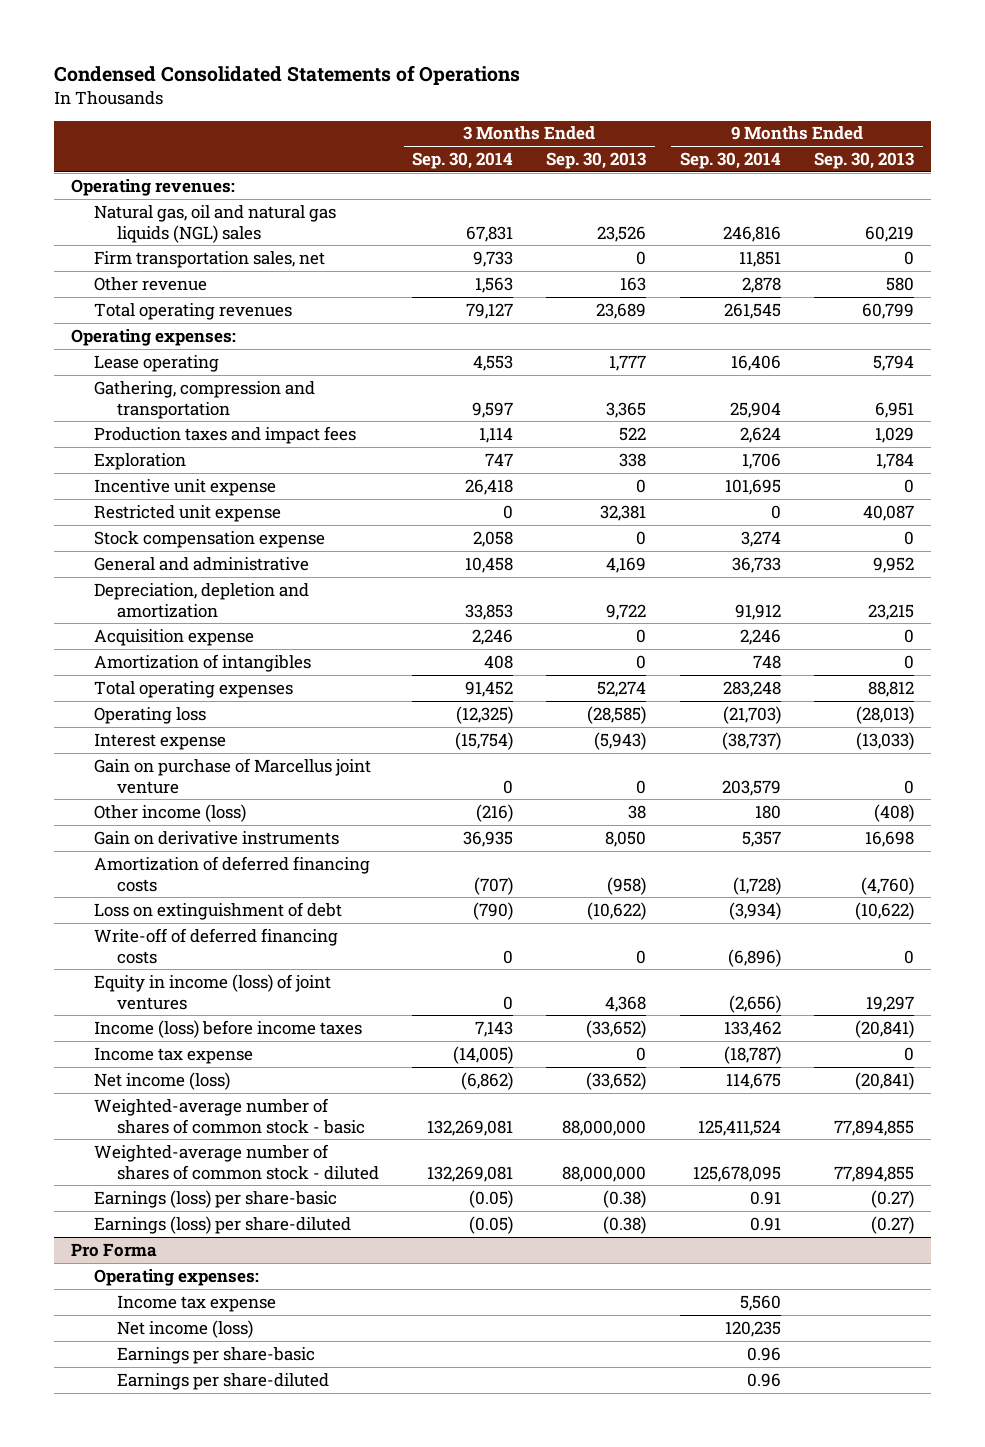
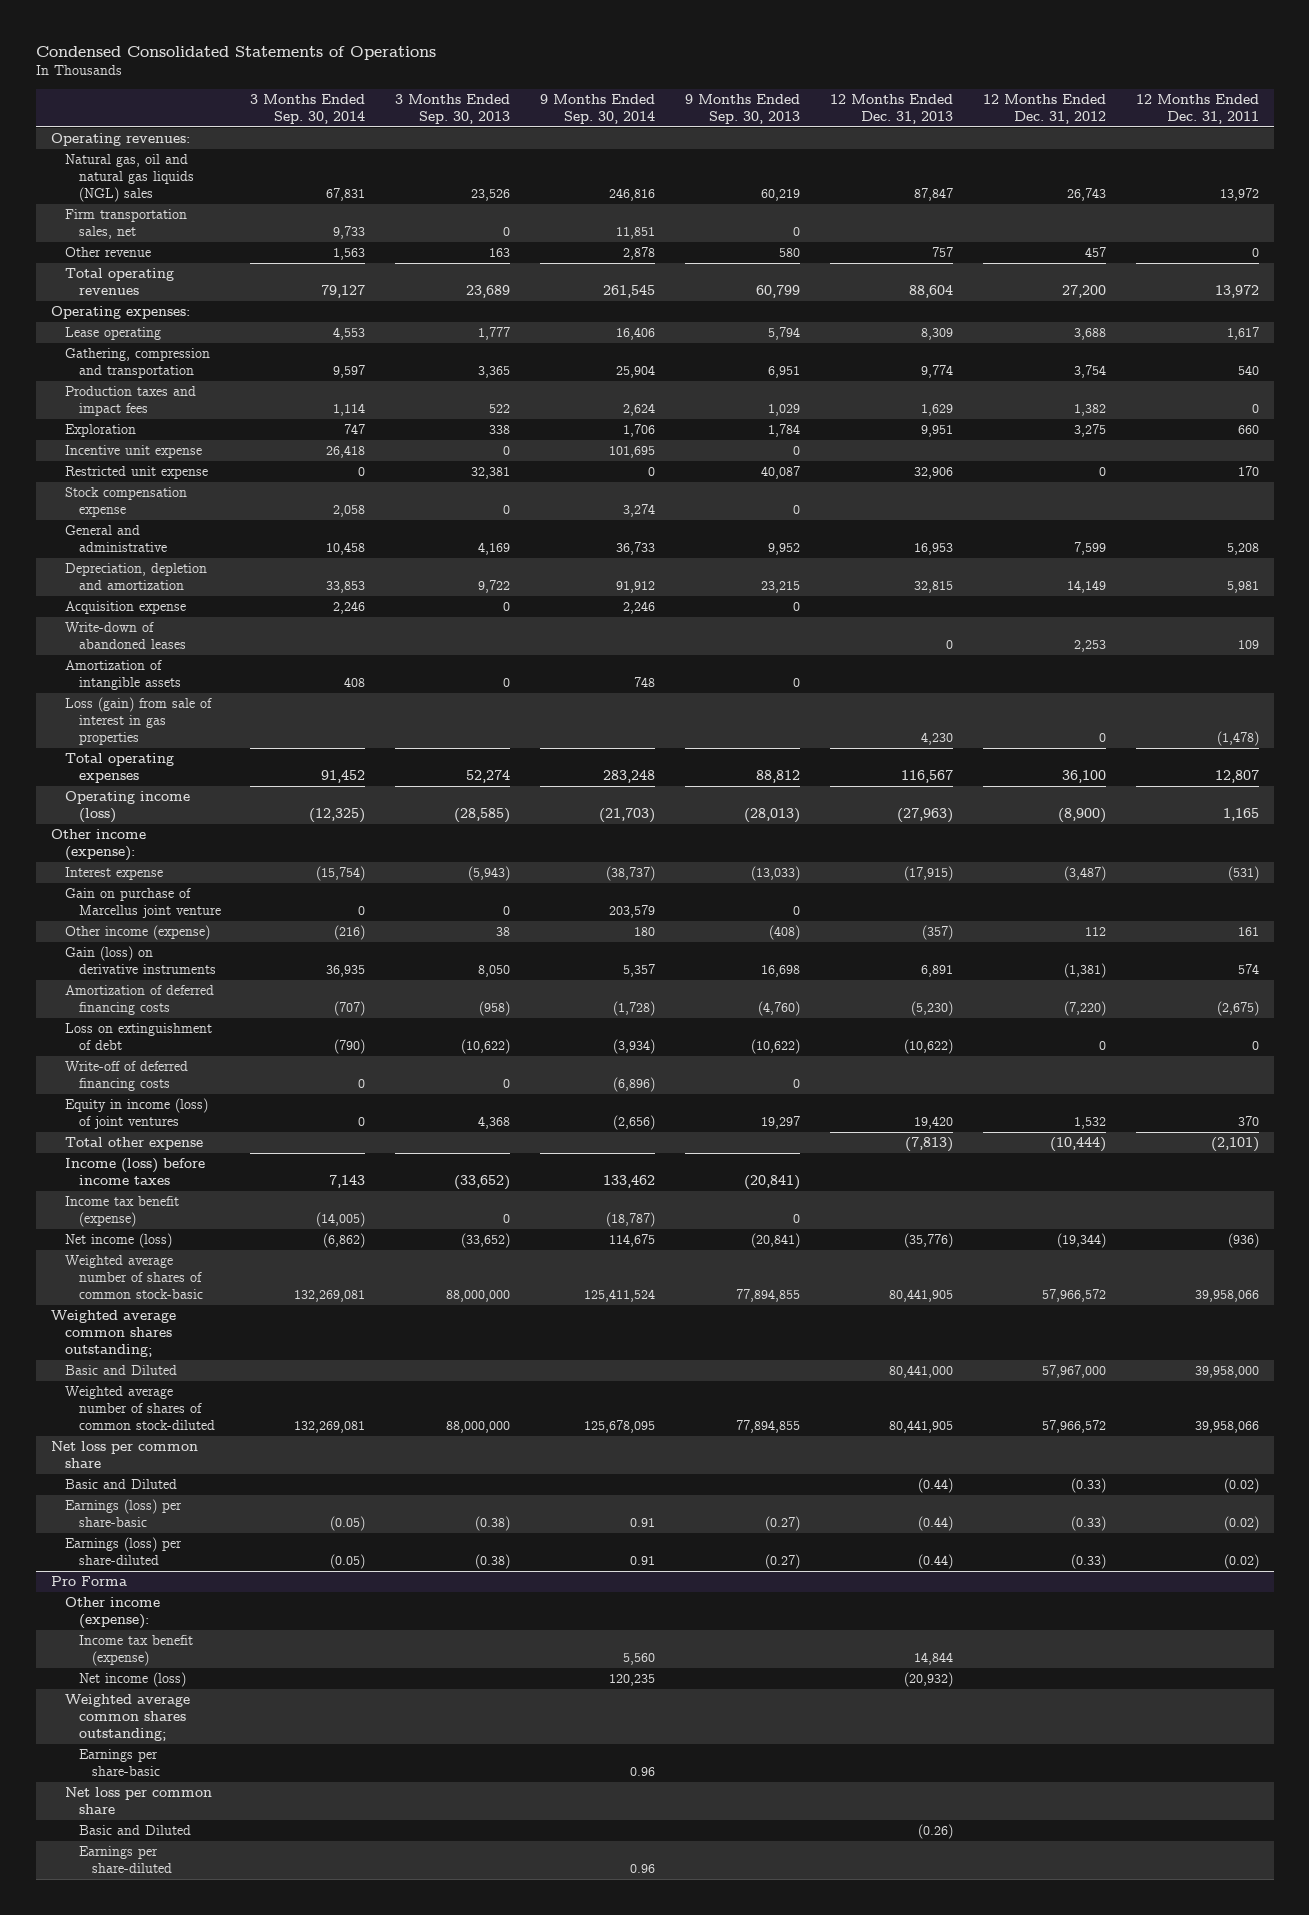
none -> [830,93,954,125] 12 Months Ended Dec. 31, 2013
none -> [982,93,1106,125] 12 Months Ended Dec. 31, 2012
none -> [1135,93,1259,125] 12 Months Ended Dec. 31, 2011
none -> [64,622,186,650] Write-down of abandoned leases
[93,653,311,672] Amortization of intangibles -> [64,660,181,691] Amortization of intangible assets
none -> [64,697,212,746] Loss (gain) from sale of interest in gas properties
[93,706,206,724] Operating loss -> [64,791,190,824] Operating income (loss)
none -> [50,829,146,862] Other income (expense):
[93,803,246,822] Other income (loss) -> [64,925,210,941] Other income (expense)
[93,830,339,845] Gain on derivative instruments -> [64,946,216,975] Gain (loss) on derivative instruments
none -> [64,1137,203,1151] Total other expense
[93,1046,253,1064] Income tax expense -> [64,1196,179,1228] Income tax benefit (expense)
[93,1097,365,1134] Weighted-average number of shares of common stock - basic -> [64,1255,203,1300] Weighted average number of shares of common stock-basic
none -> [50,1310,176,1358] Weighted average common shares outstanding;
none -> [64,1365,177,1376] Basic and Diluted
[93,1143,379,1180] Weighted-average number of shares of common stock - diluted -> [64,1386,215,1431] Weighted average number of shares of common stock-diluted
none -> [50,1441,198,1469] Net loss per common share
none -> [64,1479,177,1490] Basic and Diluted
[93,1268,259,1286] Operating expenses: -> none
none -> [64,1597,160,1630] Other income (expense):
[116,1294,276,1312] Income tax expense -> [78,1635,193,1667] Income tax benefit (expense)
none -> [64,1694,190,1742] Weighted average common shares outstanding;
none -> [64,1787,212,1815] Net loss per common share
none -> [78,1825,191,1836] Basic and Diluted

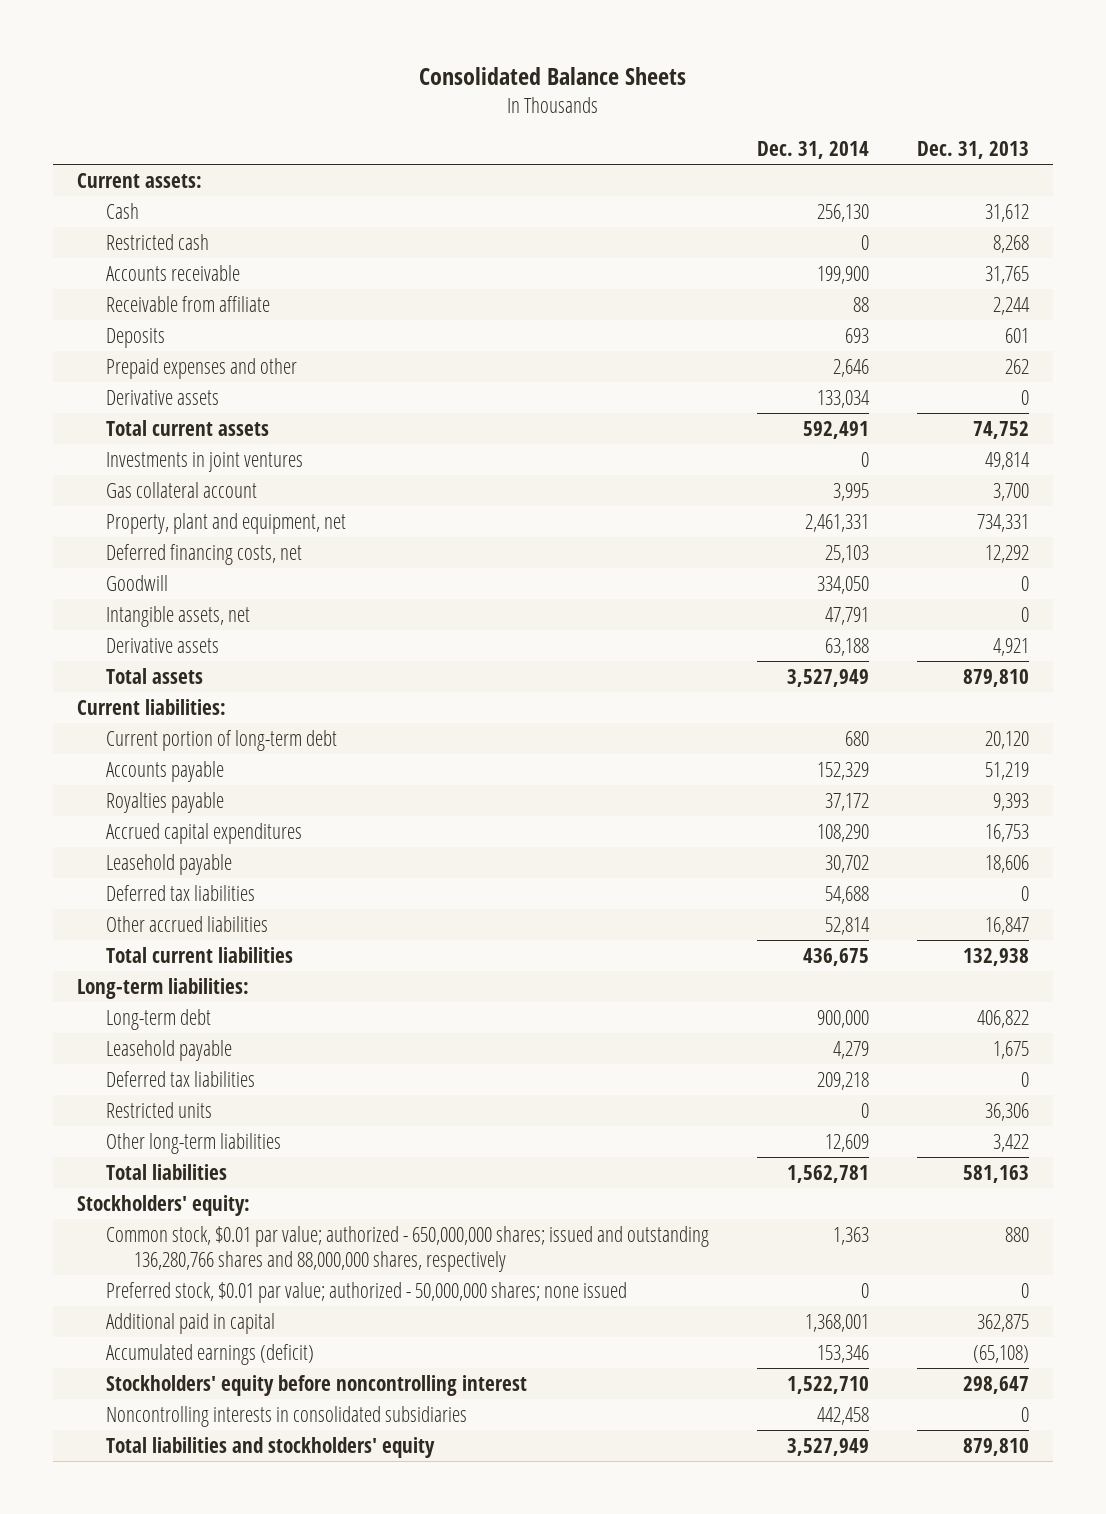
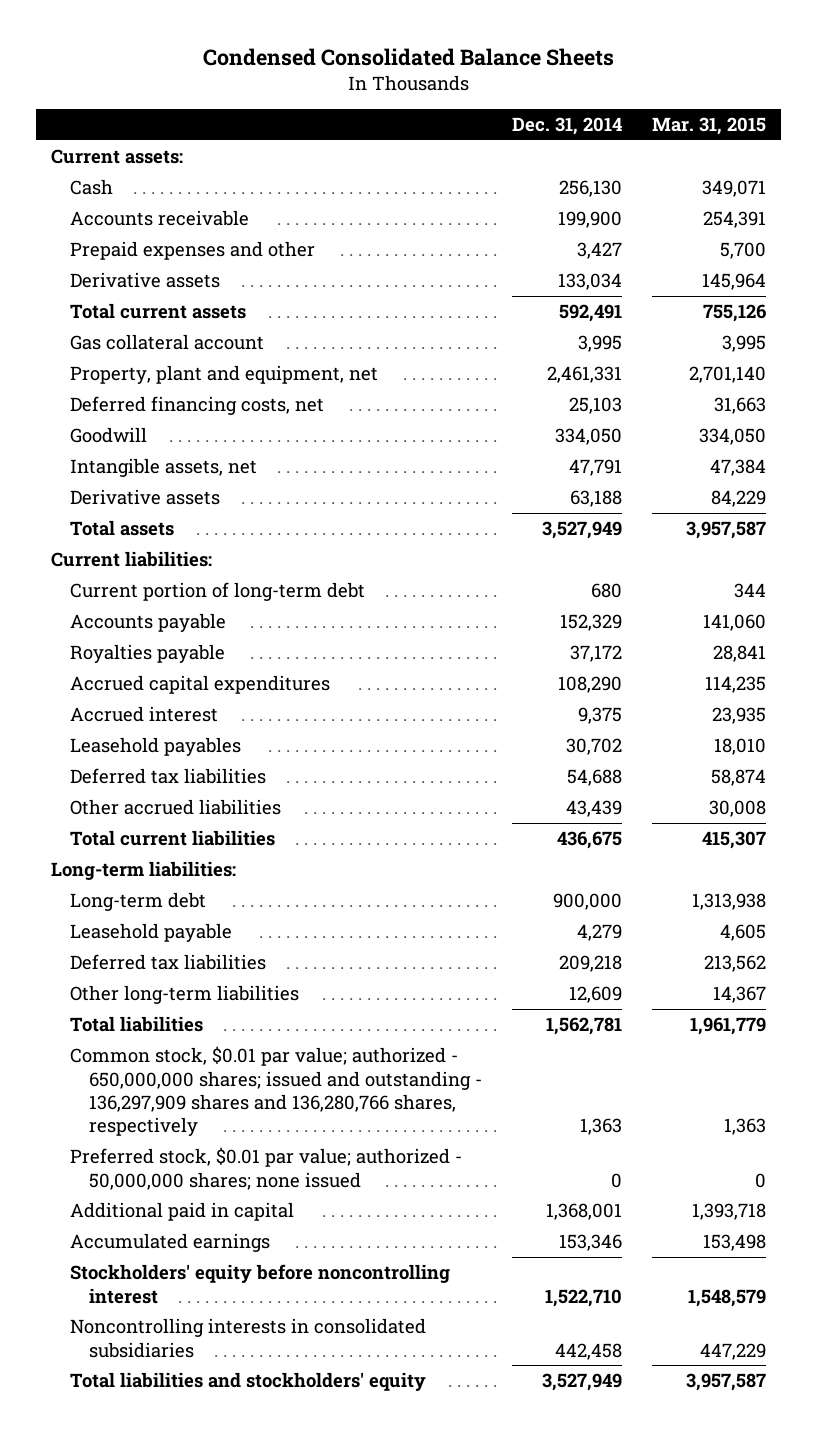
[419,67,687,86] Consolidated Balance Sheets -> [202,48,614,67] Condensed Consolidated Balance Sheets
[917,141,1030,160] Dec. 31, 2013 -> none
none -> [652,117,767,136] Mar. 31, 2015
[105,233,209,250] Restricted cash -> none
[105,295,270,312] Receivable from affiliate -> none
[105,327,165,348] Deposits -> none
[832,358,869,377] 2,646 -> [577,242,623,260] 3,427
[105,451,303,472] Investments in joint ventures -> none
none -> [70,706,219,723] Accrued interest
[105,853,232,875] Leasehold payable -> [70,737,242,757] Leasehold payables
[824,916,870,935] 52,814 -> [566,800,623,818] 43,439
[105,1101,212,1118] Restricted units -> none
[77,1194,251,1216] Stockholders' equity: -> none
[105,1225,709,1272] Common stock, $0.01 par value; authorized - 650,000,000 shares; issued and outstanding 136,280,766 shares and 88,000,000 shares, respectively -> [70,1046,483,1137] Common stock, $0.01 par value; authorized - 650,000,000 shares; issued and outstanding - 136,297,909 shares and 136,280,766 shares, respectively
[105,1343,314,1365] Accumulated earnings (deficit) -> [70,1233,271,1253] Accumulated earnings

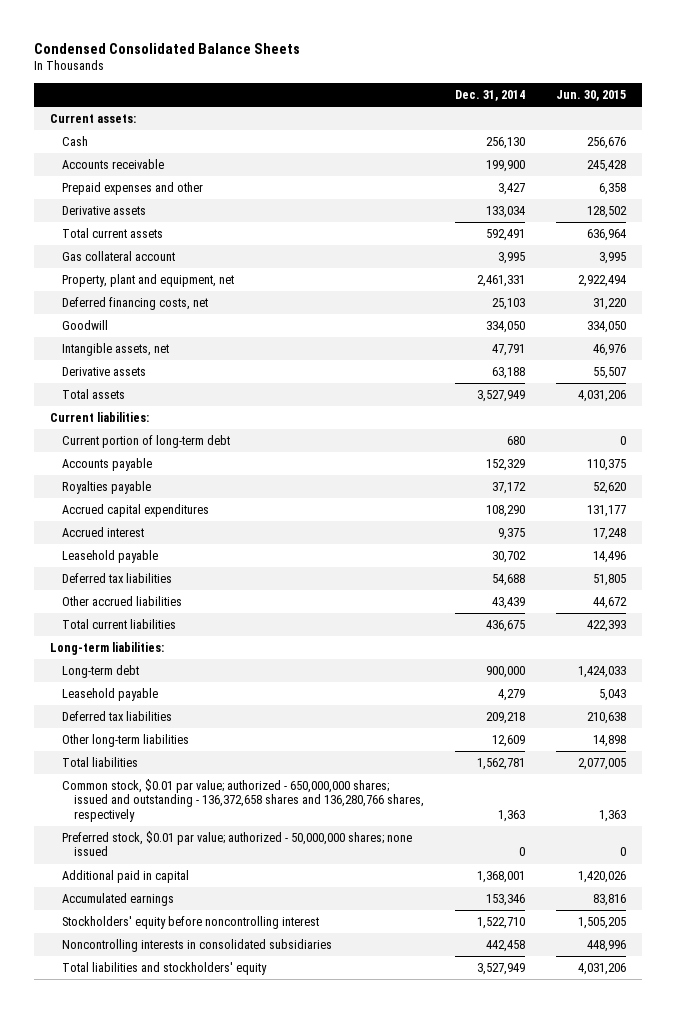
[652,117,767,136] Mar. 31, 2015 -> none
none -> [556,89,627,101] Jun. 30, 2015
[70,737,242,757] Leasehold payables -> [61,550,158,564] Leasehold payable
[70,1046,483,1137] Common stock, $0.01 par value; authorized - 650,000,000 shares; issued and outstanding - 136,297,909 shares and 136,280,766 shares, respectively -> [61,779,424,822] Common stock, $0.01 par value; authorized - 650,000,000 shares; issued and outstanding - 136,372,658 shares and 136,280,766 shares, respectively

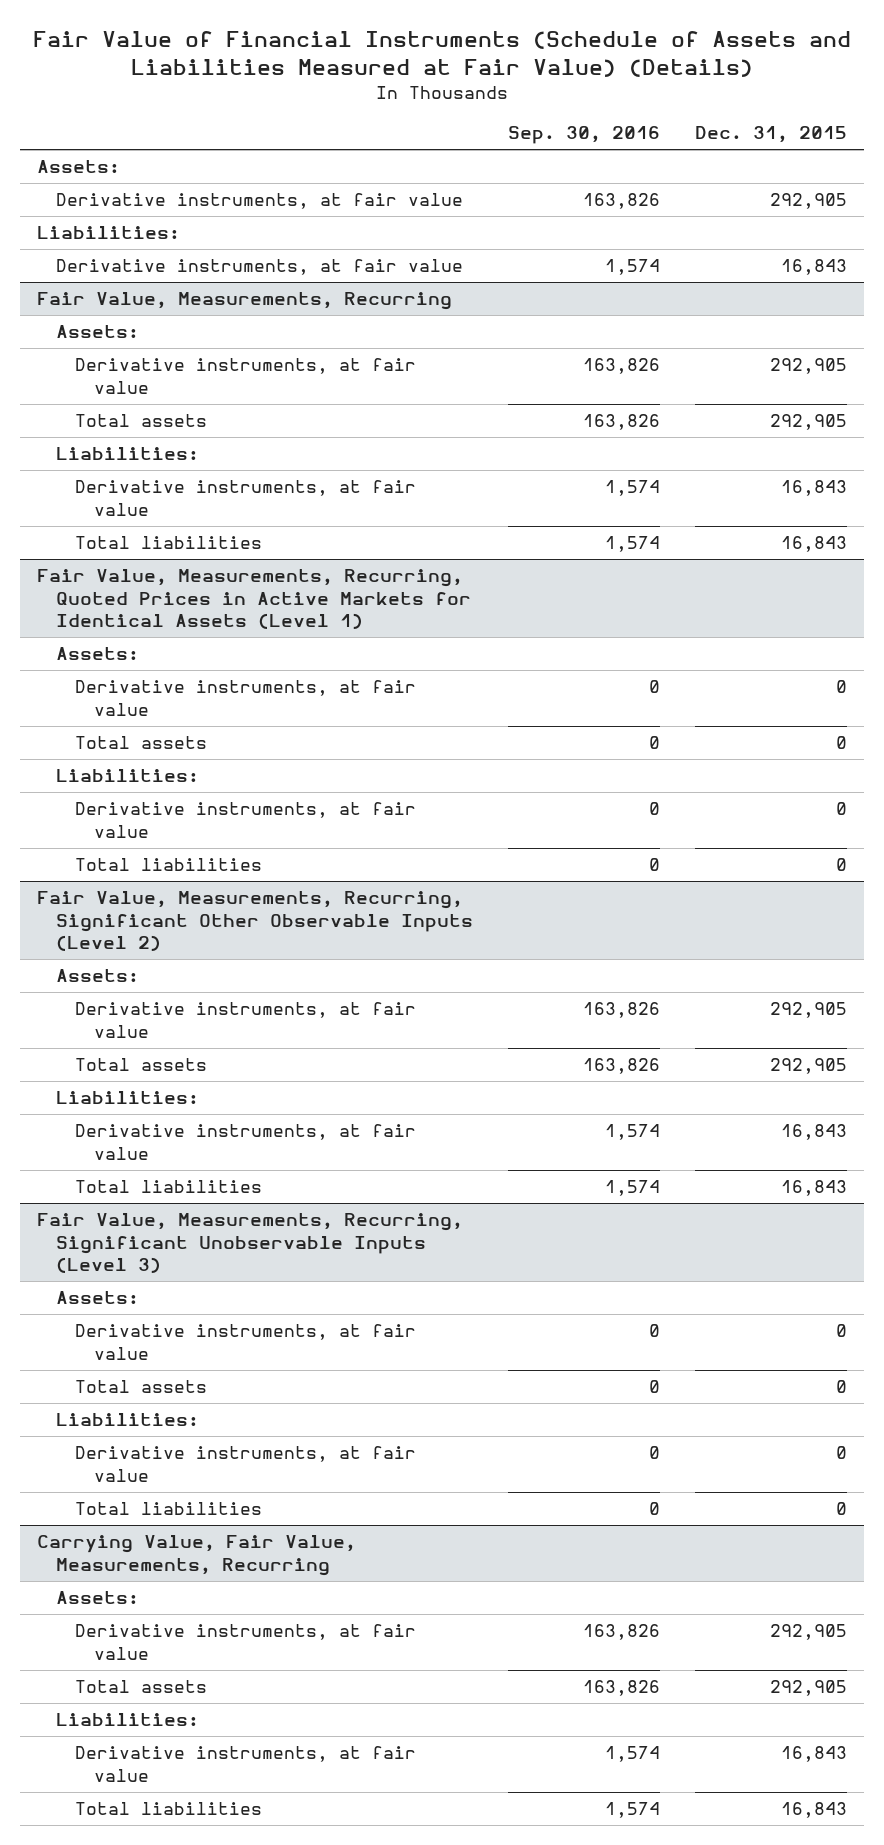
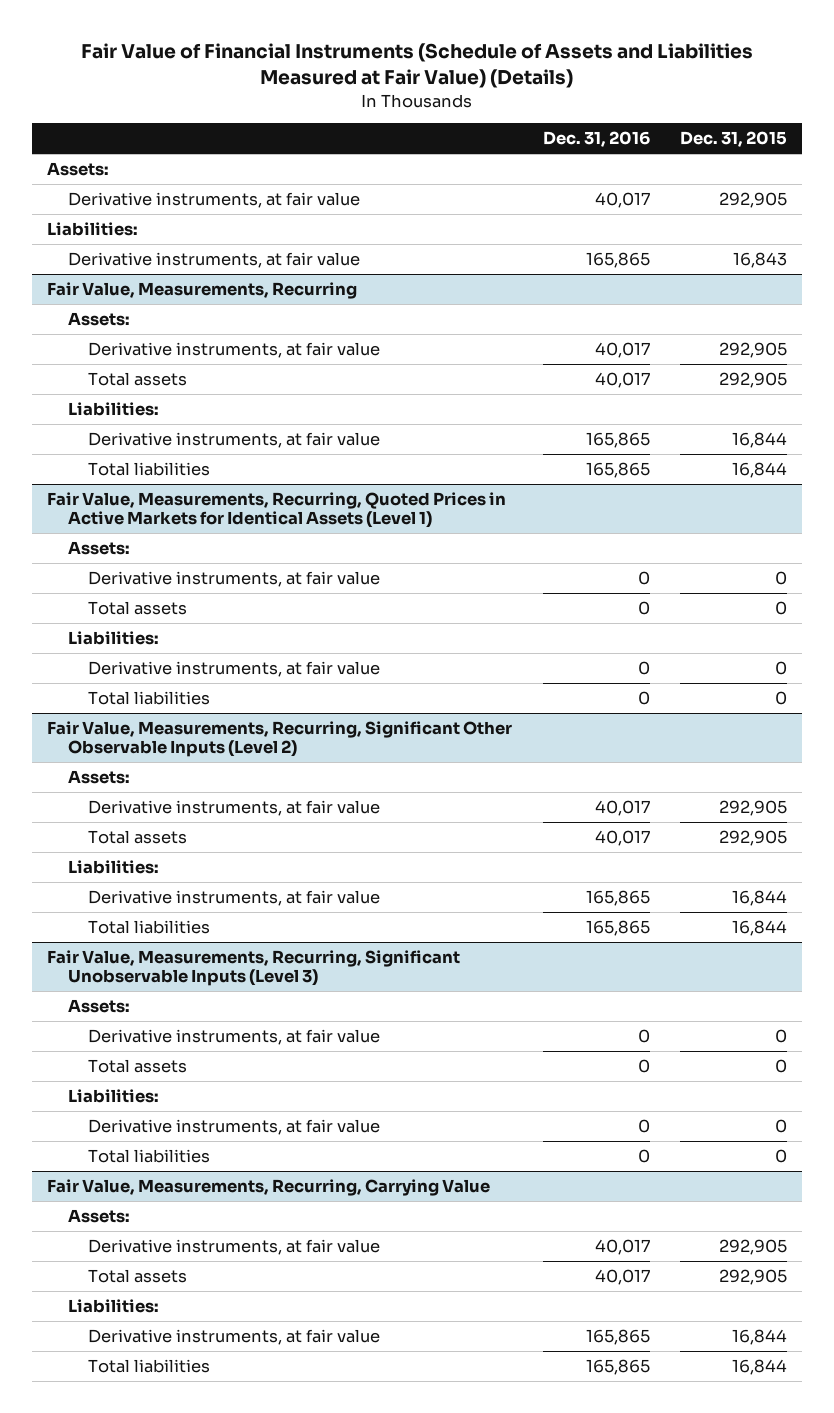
[508,126,661,145] Sep. 30, 2016 -> none
none -> [542,131,650,148] Dec. 31, 2016
[780,480,847,497] 16,843 -> [731,431,787,448] 16,844
[780,536,847,553] 16,843 -> [731,461,787,478] 16,844
[780,1124,847,1141] 16,843 -> [731,889,787,906] 16,844
[780,1180,847,1197] 16,843 -> [731,919,787,936] 16,844
[37,1535,357,1576] Carrying Value, Fair Value, Measurements, Recurring -> [47,1178,491,1196] Fair Value, Measurements, Recurring, Carrying Value
[780,1746,847,1763] 16,843 -> [731,1328,787,1345] 16,844
[780,1802,847,1819] 16,843 -> [731,1358,787,1375] 16,844

